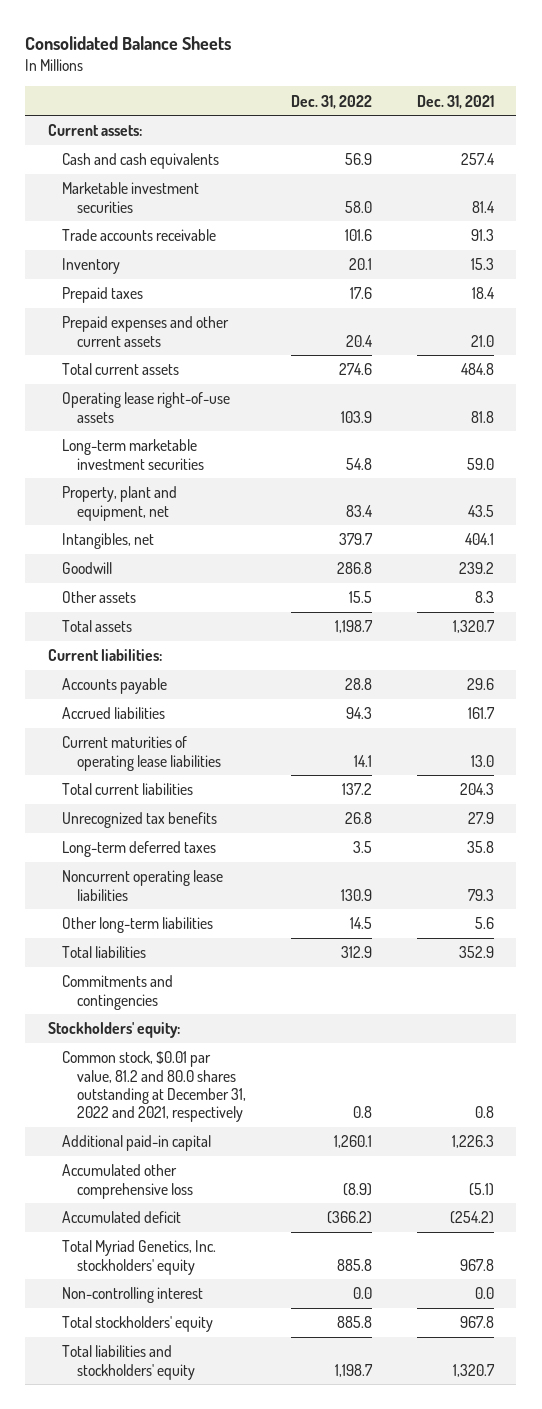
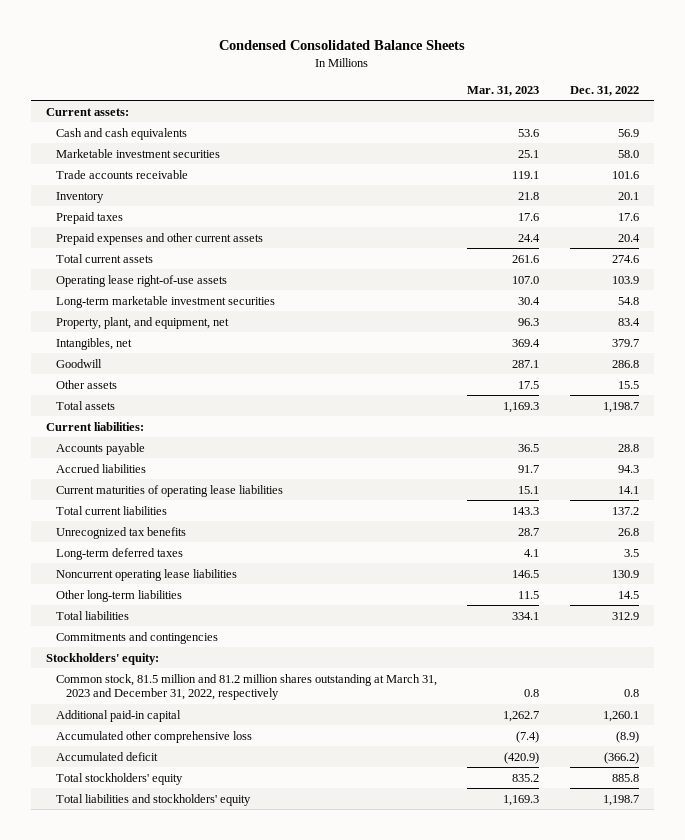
[25,35,232,50] Consolidated Balance Sheets -> [219,39,466,50] Condensed Consolidated Balance Sheets
[416,94,494,109] Dec. 31, 2021 -> none
none -> [467,85,540,96] Mar. 31, 2023
[62,486,178,521] Property, plant and equipment, net -> [55,316,229,329] Property, plant, and equipment, net
[62,1051,246,1123] Common stock, $0.01 par value, 81.2 and 80.0 shares outstanding at December 31, 2022 and 2021, respectively -> [55,673,437,701] Common stock, 81.5 million and 81.2 million shares outstanding at March 31, 2023 and December 31, 2022, respectively
[62,1240,217,1275] Total Myriad Genetics, Inc. stockholders' equity -> none
[62,1287,204,1304] Non-controlling interest -> none

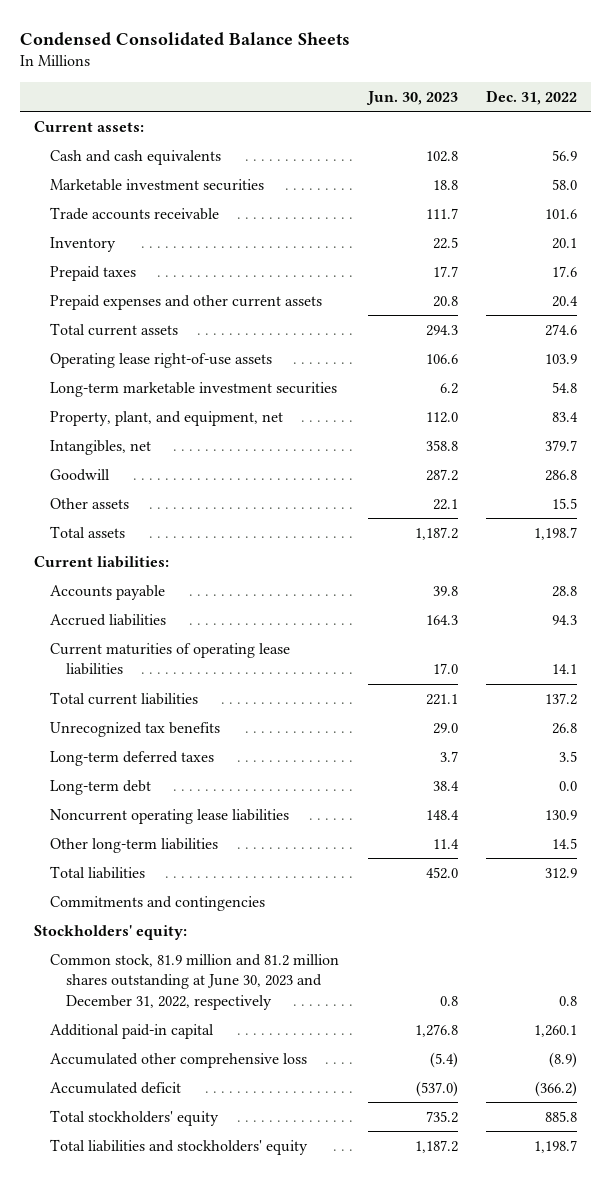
[467,85,540,96] Mar. 31, 2023 -> none
none -> [365,90,458,105] Jun. 30, 2023
none -> [50,779,152,795] Long-term debt
[55,673,437,701] Common stock, 81.5 million and 81.2 million shares outstanding at March 31, 2023 and December 31, 2022, respectively -> [50,953,340,1010] Common stock, 81.9 million and 81.2 million shares outstanding at June 30, 2023 and December 31, 2022, respectively

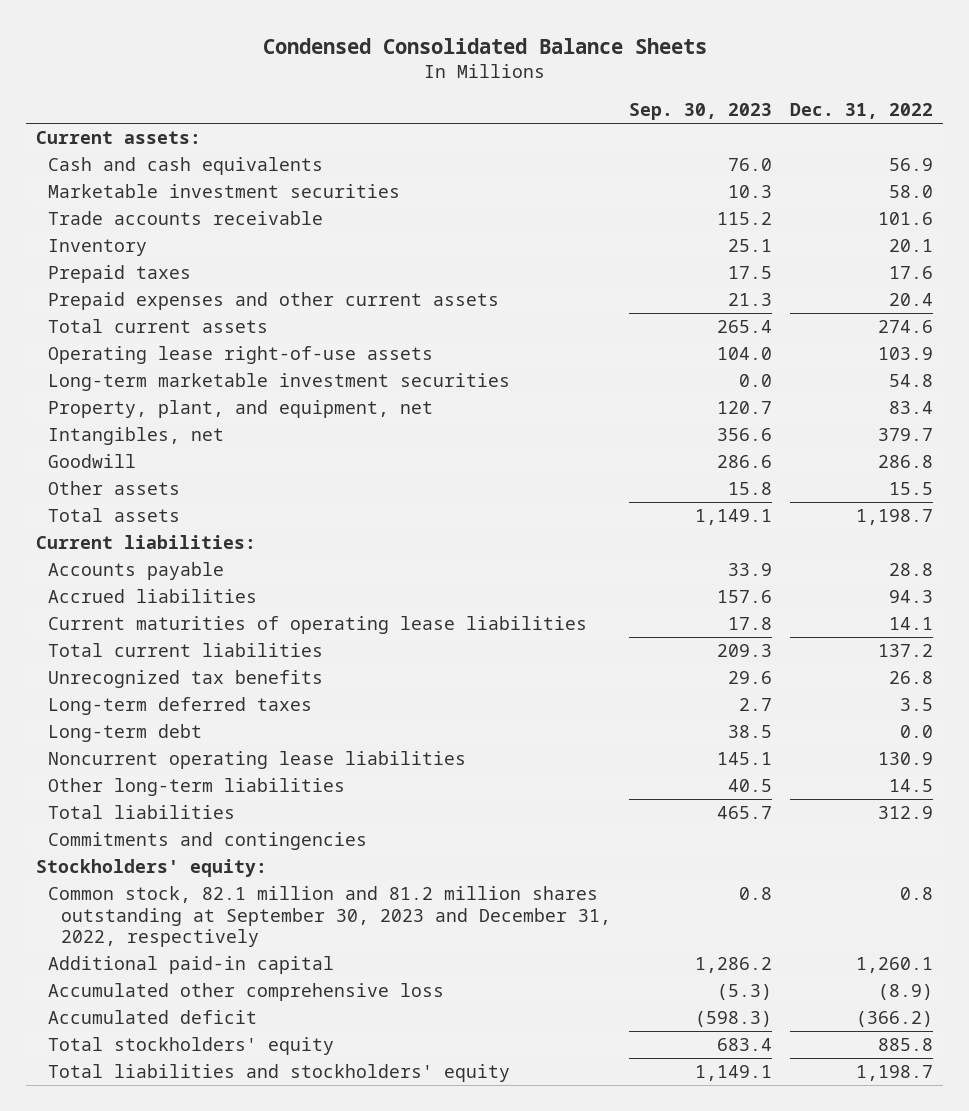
[365,90,458,105] Jun. 30, 2023 -> none
none -> [629,103,773,121] Sep. 30, 2023
[50,953,340,1010] Common stock, 81.9 million and 81.2 million shares outstanding at June 30, 2023 and December 31, 2022, respectively -> [48,885,611,948] Common stock, 82.1 million and 81.2 million shares outstanding at September 30, 2023 and December 31, 2022, respectively

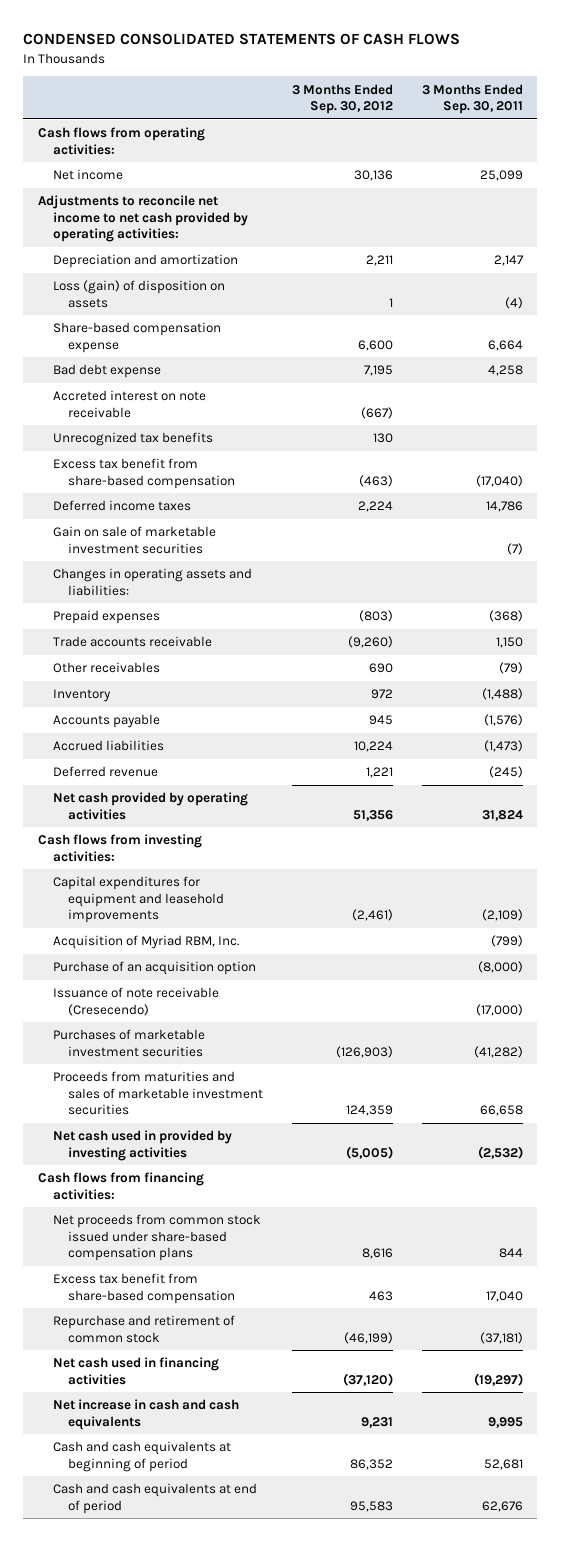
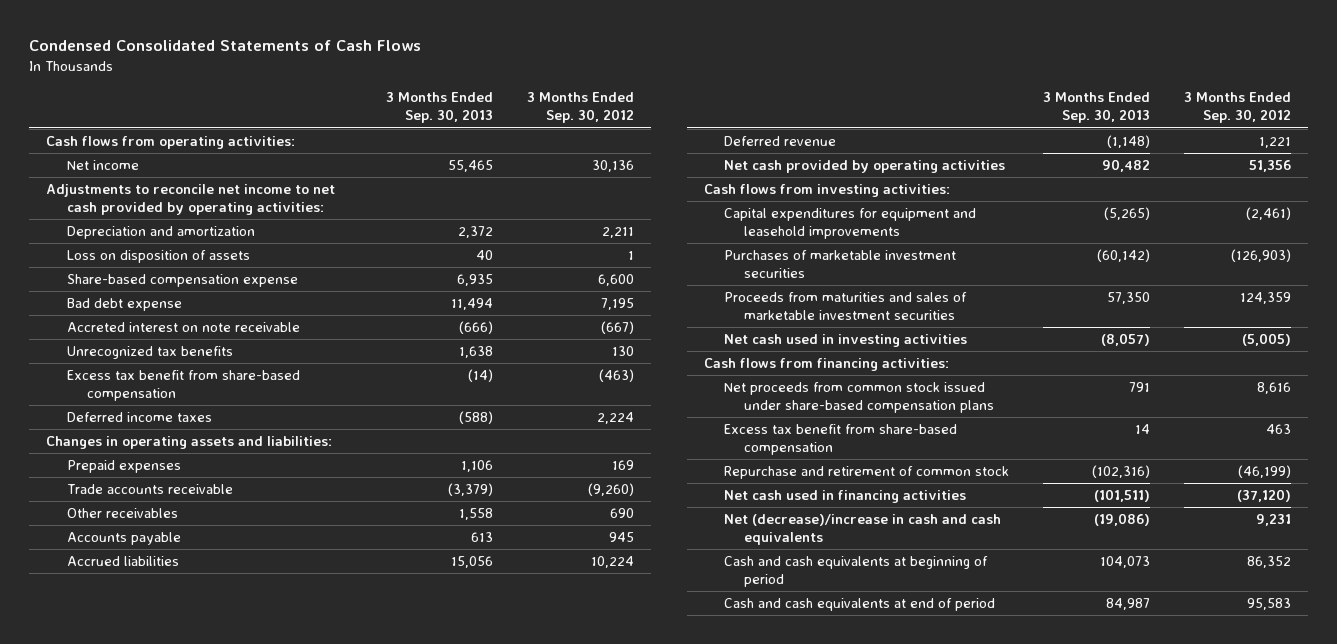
[23,33,461,46] CONDENSED CONSOLIDATED STATEMENTS OF CASH FLOWS -> [29,40,422,52] Condensed Consolidated Statements of Cash Flows
[421,83,523,114] 3 Months Ended Sep. 30, 2011 -> none
none -> [385,92,493,124] 3 Months Ended Sep. 30, 2013
[52,280,225,308] Loss (gain) of disposition on assets -> [66,250,250,264] Loss on disposition of assets
[52,526,216,554] Gain on sale of marketable investment securities -> none
[358,610,393,623] (803) -> [611,460,634,471] 169
[52,689,111,703] Inventory -> none
[52,935,239,950] Acquisition of Myriad RBM, Inc. -> none
[52,961,256,976] Purchase of an acquisition option -> none
[52,987,219,1016] Issuance of note receivable (Cresecendo) -> none
[52,1130,232,1161] Net cash used in provided by investing activities -> [724,334,968,348] Net cash used in investing activities
[52,1399,239,1430] Net increase in cash and cash equivalents -> [724,514,1002,546] Net (decrease)/increase in cash and cash equivalents

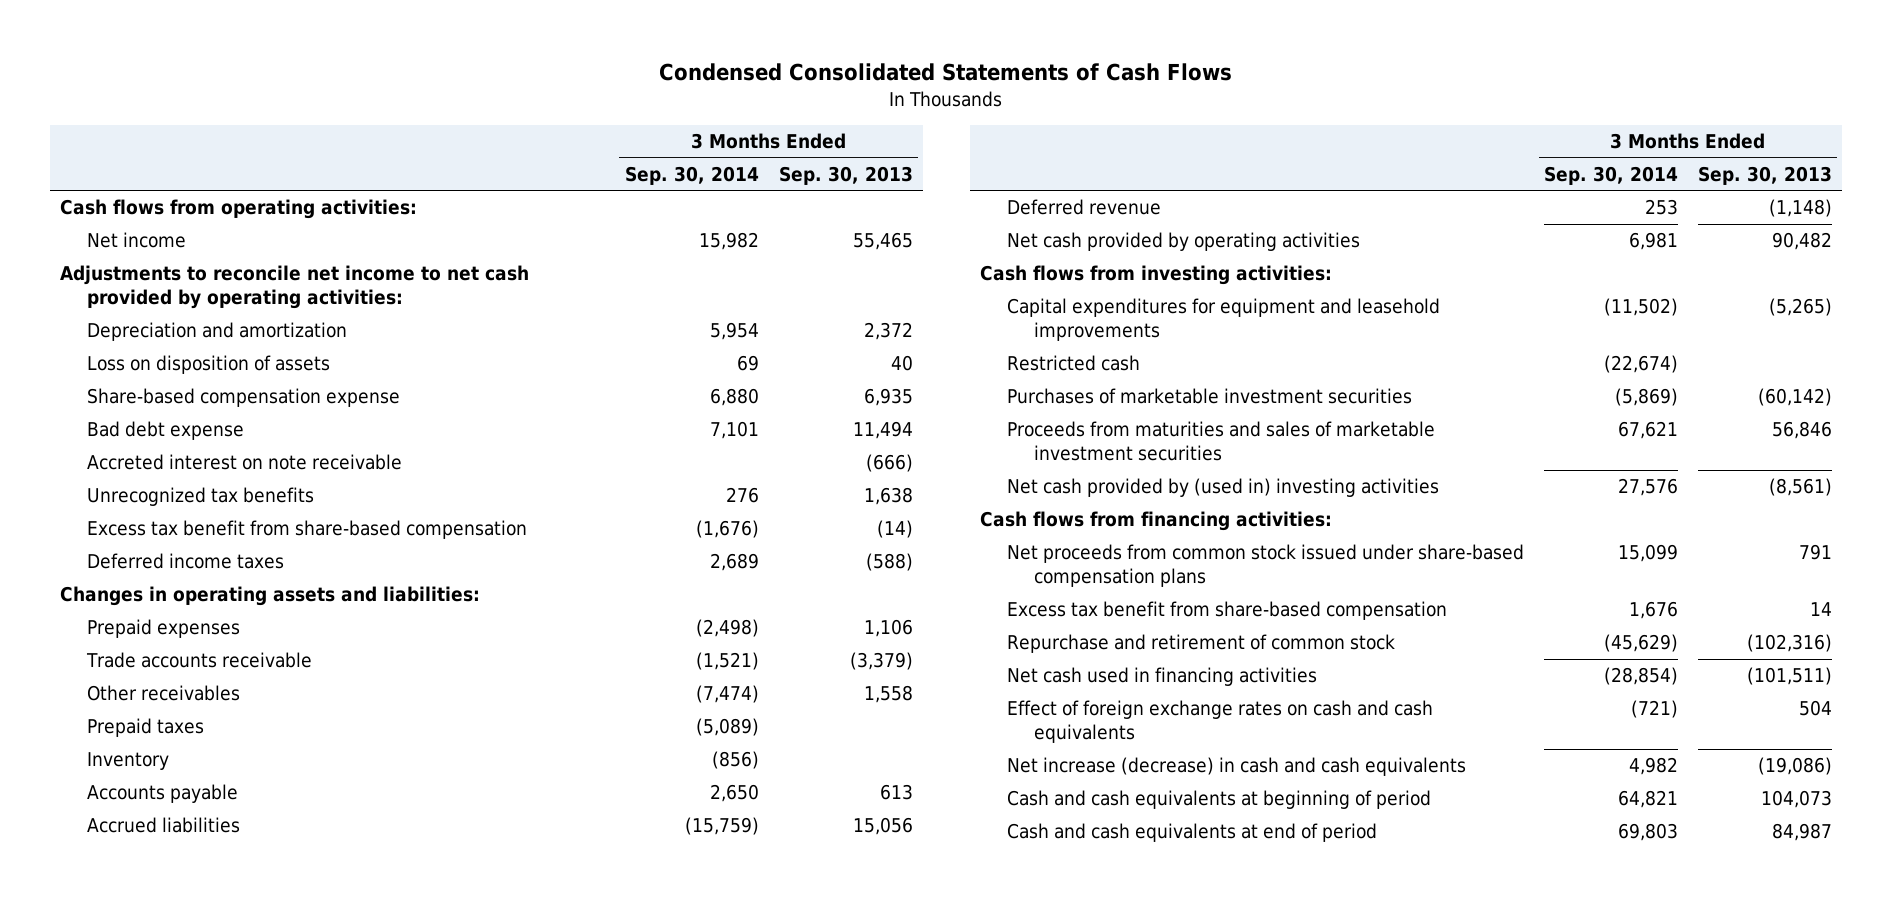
[526,92,634,124] 3 Months Ended Sep. 30, 2012 -> none
none -> [624,165,759,185] Sep. 30, 2014
none -> [87,718,205,738] Prepaid taxes
none -> [87,752,170,771] Inventory
none -> [1007,355,1141,372] Restricted cash
[1107,292,1151,305] 57,350 -> [1772,421,1833,440] 56,846
[724,334,968,348] Net cash used in investing activities -> [1007,478,1440,498] Net cash provided by (used in) investing activities
[1101,333,1151,347] (8,057) -> [1769,478,1833,497] (8,561)
none -> [1007,700,1434,744] Effect of foreign exchange rates on cash and cash equivalents
[724,514,1002,546] Net (decrease)/increase in cash and cash equivalents -> [1007,757,1467,777] Net increase (decrease) in cash and cash equivalents

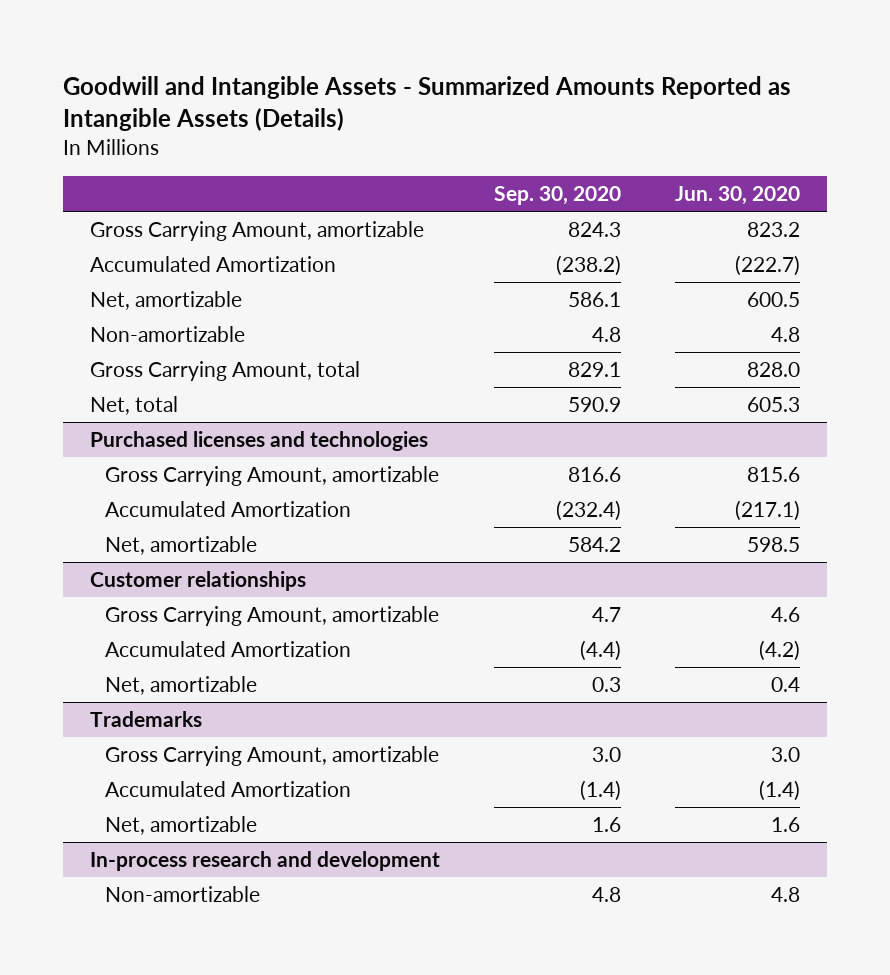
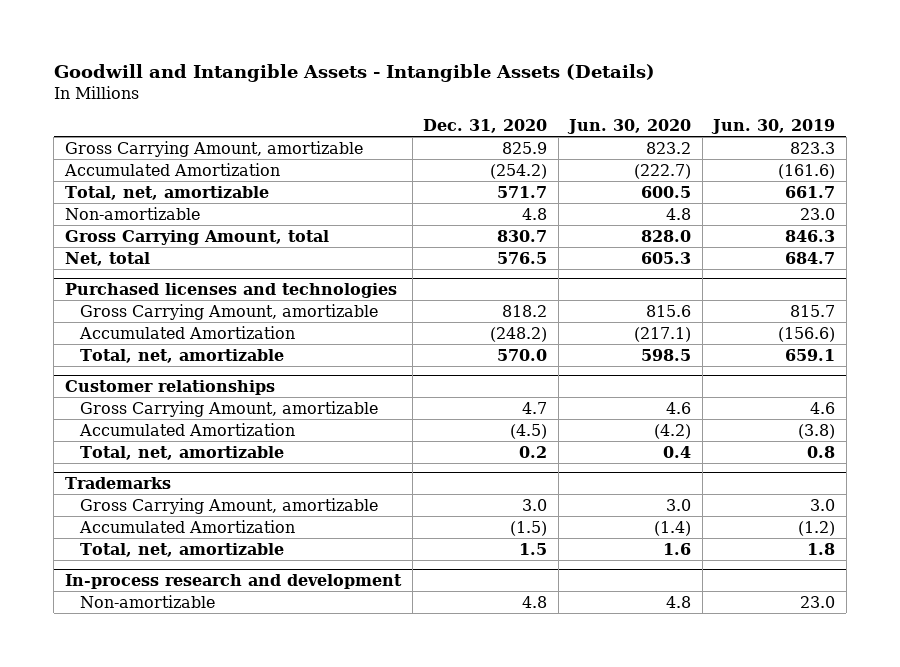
[62,75,791,132] Goodwill and Intangible Assets - Summarized Amounts Reported as Intangible Assets (Details) -> [53,63,655,82] Goodwill and Intangible Assets - Intangible Assets (Details)
[493,185,621,205] Sep. 30, 2020 -> none
none -> [423,118,548,133] Dec. 31, 2020
none -> [711,118,836,134] Jun. 30, 2019
[89,291,242,311] Net, amortizable -> [64,185,269,200] Total, net, amortizable
[104,536,257,556] Net, amortizable -> [79,348,284,363] Total, net, amortizable
[104,676,257,696] Net, amortizable -> [79,445,284,460] Total, net, amortizable
[104,816,257,836] Net, amortizable -> [79,542,284,557] Total, net, amortizable

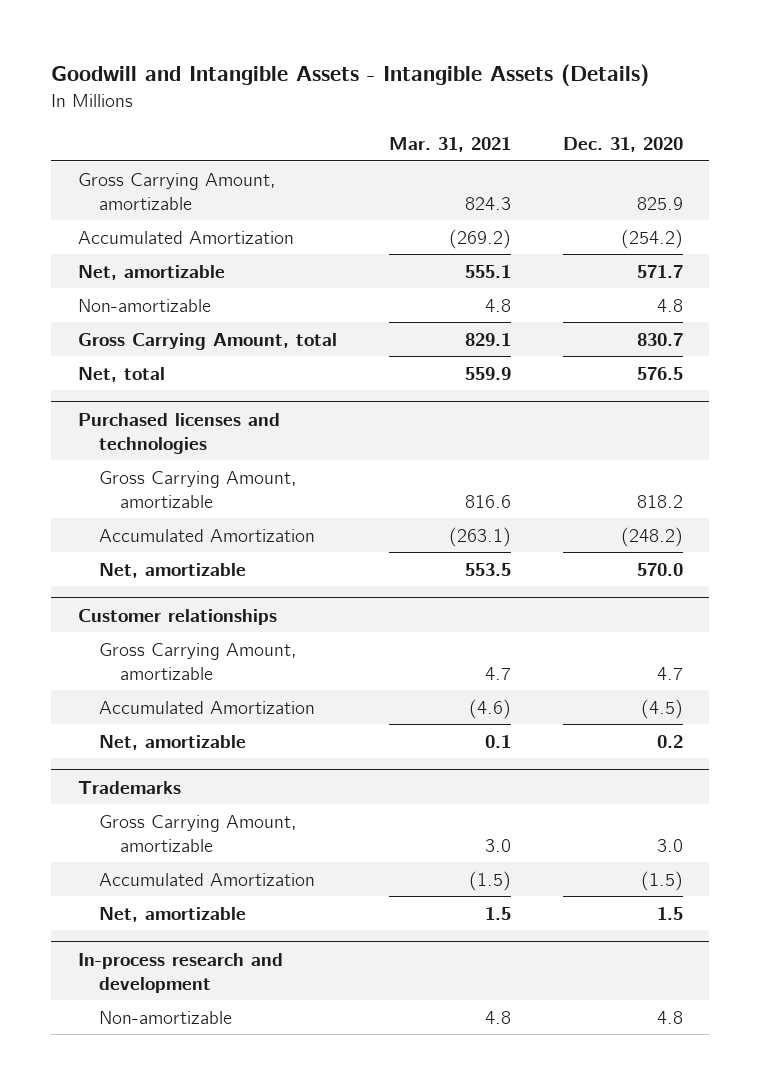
[567,118,692,134] Jun. 30, 2020 -> none
[711,118,836,134] Jun. 30, 2019 -> none
none -> [388,137,511,153] Mar. 31, 2021
[64,185,269,200] Total, net, amortizable -> [77,264,225,280] Net, amortizable
[79,348,284,363] Total, net, amortizable -> [98,562,246,578] Net, amortizable
[79,445,284,460] Total, net, amortizable -> [98,734,246,750] Net, amortizable
[79,542,284,557] Total, net, amortizable -> [98,906,246,922] Net, amortizable

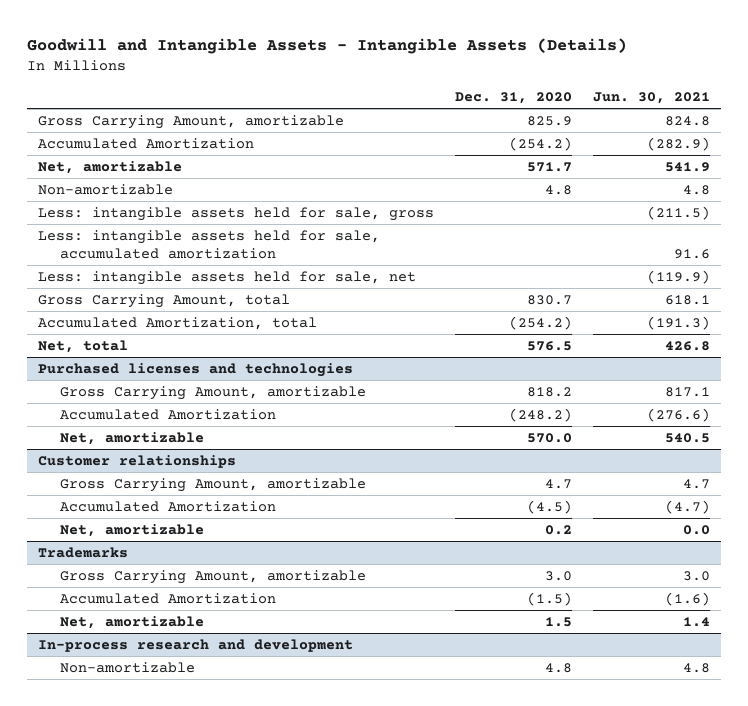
[388,137,511,153] Mar. 31, 2021 -> none
none -> [593,92,711,105] Jun. 30, 2021
none -> [37,207,434,222] Less: intangible assets held for sale, gross
none -> [37,230,380,259] Less: intangible assets held for sale, accumulated amortization
none -> [37,271,416,286] Less: intangible assets held for sale, net
none -> [37,317,317,331] Accumulated Amortization, total

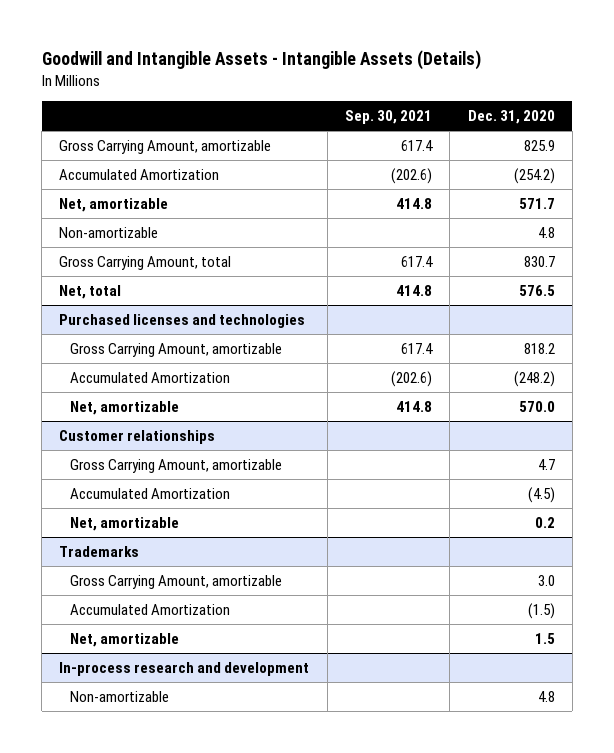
[593,92,711,105] Jun. 30, 2021 -> none
none -> [344,110,432,125] Sep. 30, 2021
[37,207,434,222] Less: intangible assets held for sale, gross -> none
[37,230,380,259] Less: intangible assets held for sale, accumulated amortization -> none
[37,271,416,286] Less: intangible assets held for sale, net -> none
[37,317,317,331] Accumulated Amortization, total -> none

